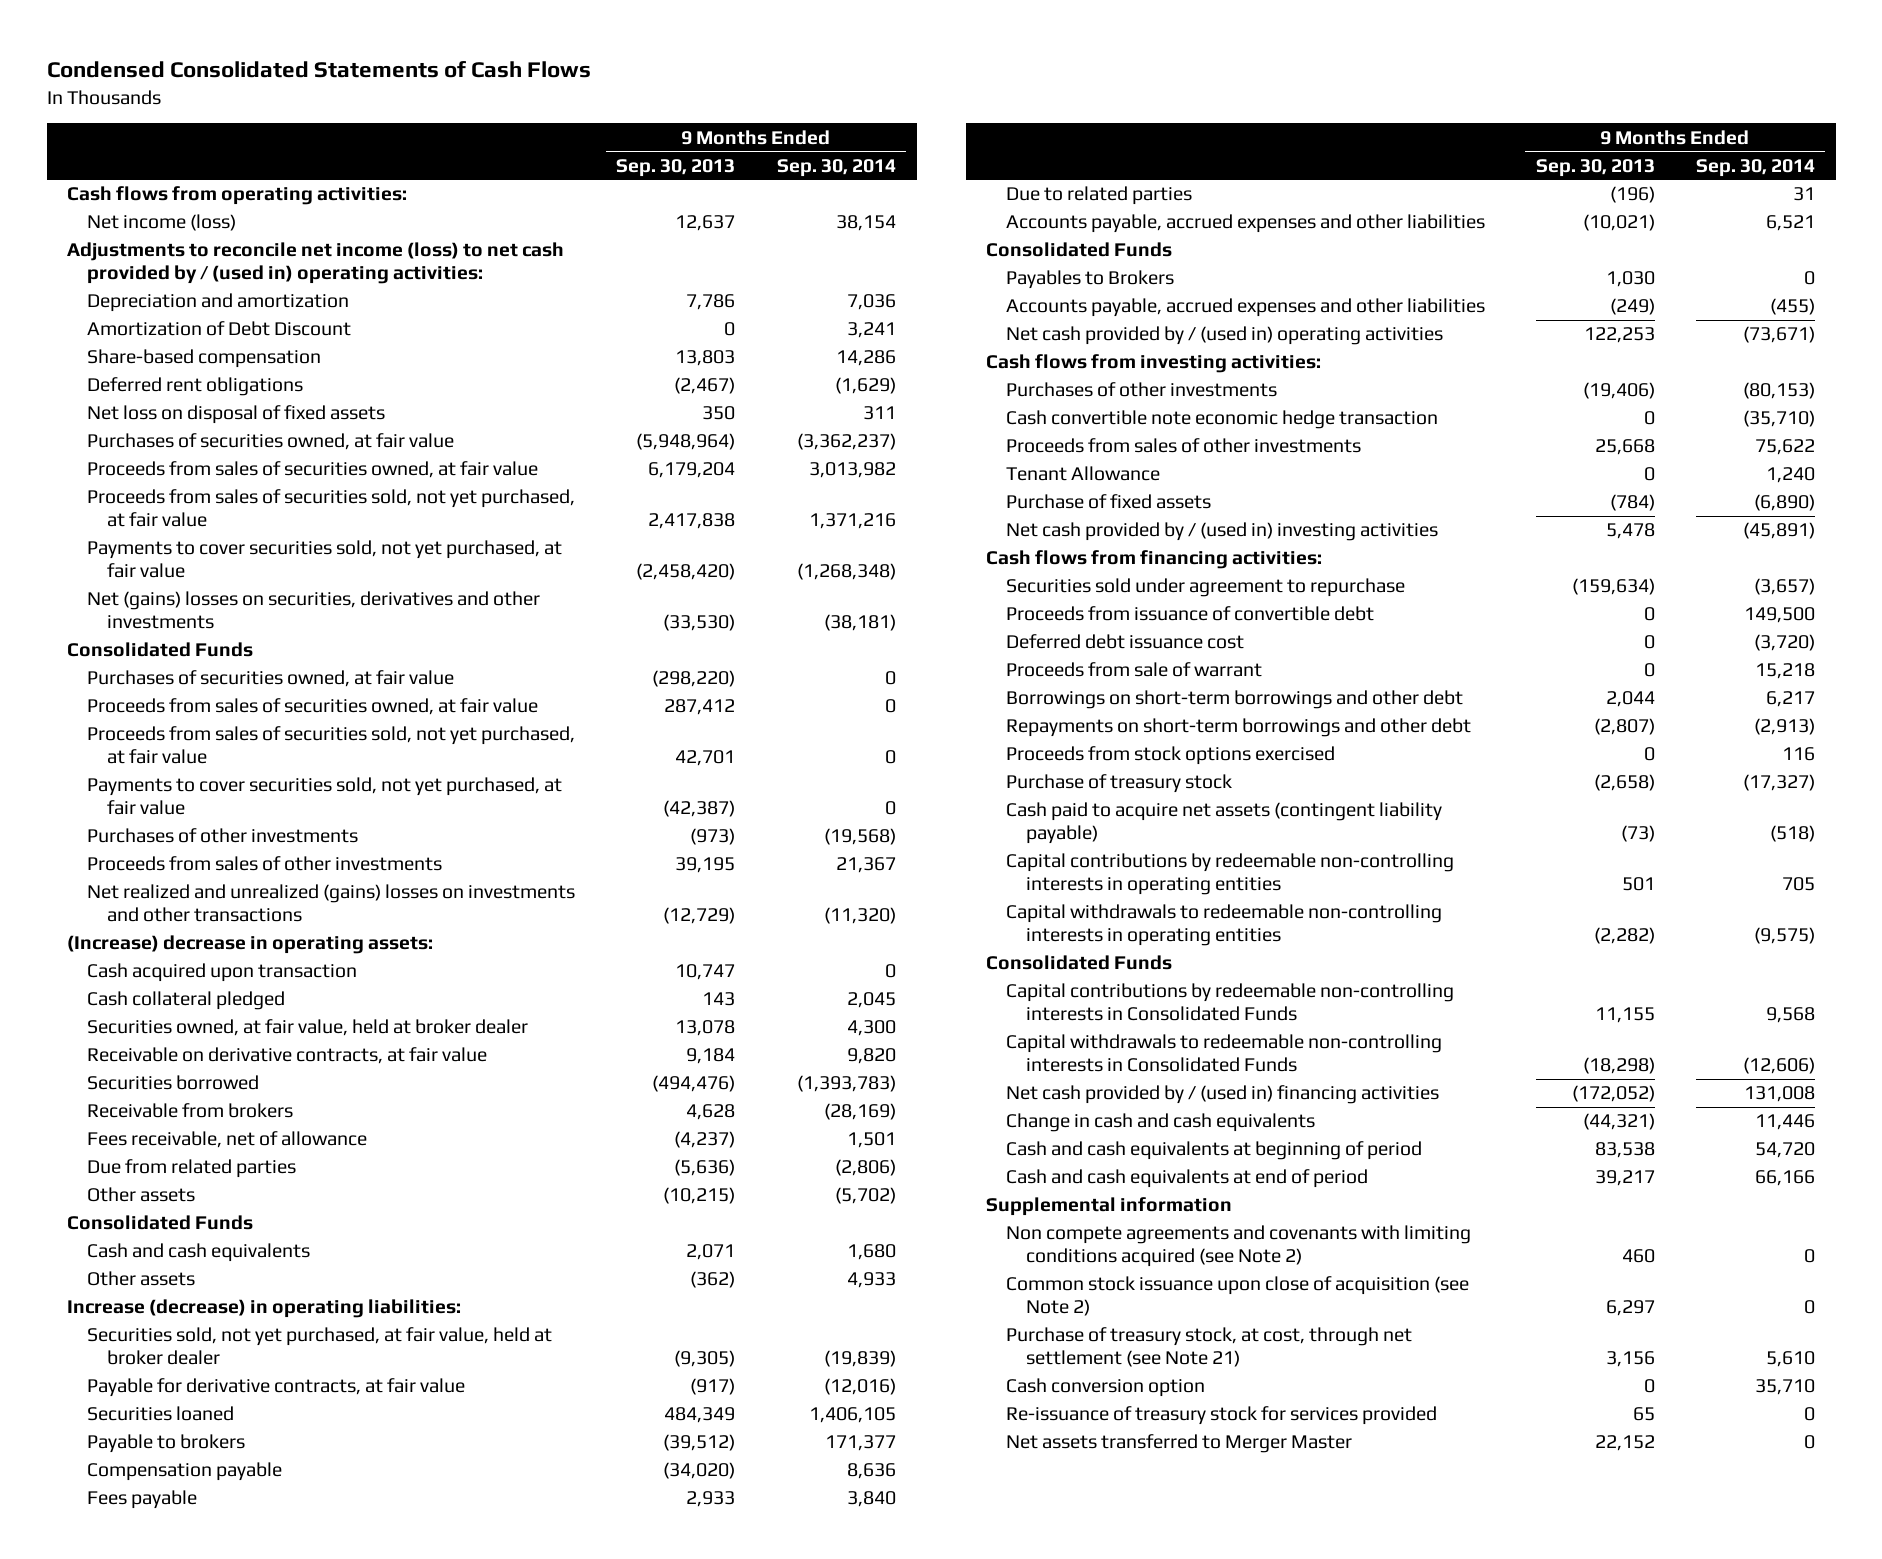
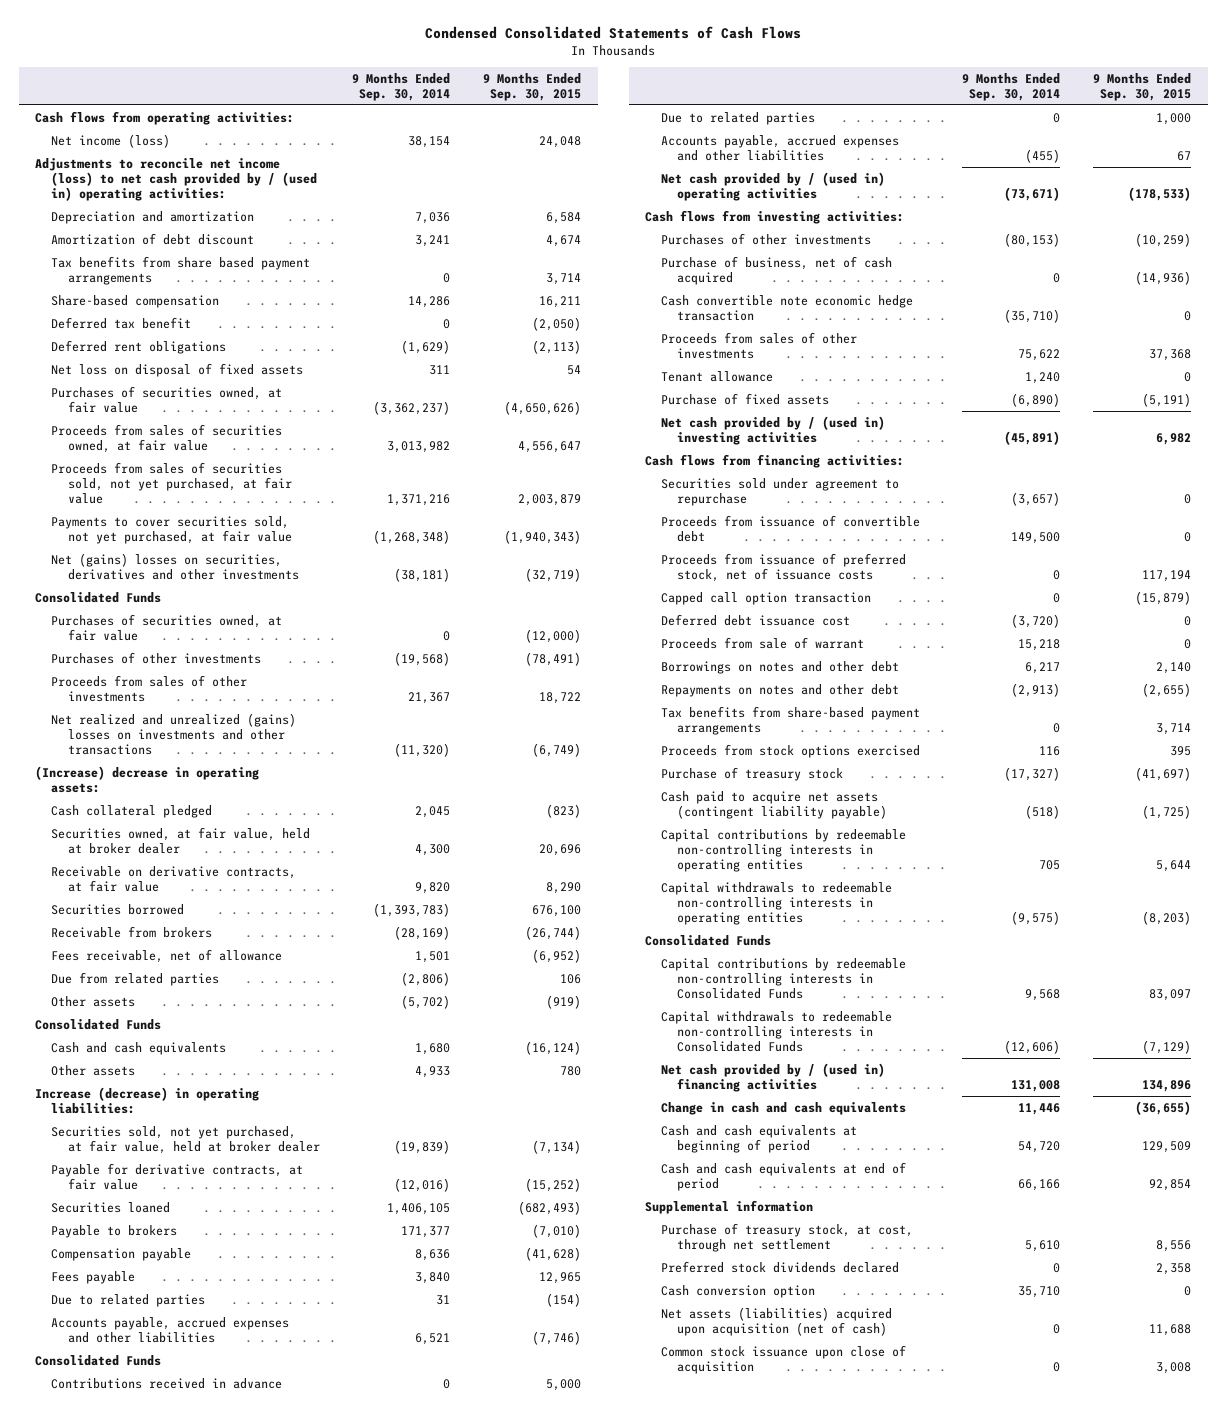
[616,158,736,177] Sep. 30, 2013 -> none
none -> [483,72,582,101] 9 Months Ended Sep. 30, 2015
[87,321,352,337] Amortization of Debt Discount -> [51,232,255,245] Amortization of debt discount
none -> [51,255,311,285] Tax benefits from share based payment arrangements
none -> [51,316,192,329] Deferred tax benefit
[87,698,539,716] Proceeds from sales of securities owned, at fair value -> none
[87,726,576,765] Proceeds from sales of securities sold, not yet purchased, at fair value -> none
[87,777,563,816] Payments to cover securities sold, not yet purchased, at fair value -> none
[87,963,358,983] Cash acquired upon transaction -> none
[1006,270,1175,290] Payables to Brokers -> none
none -> [51,1377,283,1389] Contributions received in advance
none -> [661,111,816,125] Due to related parties
none -> [661,255,893,285] Purchase of business, net of cash acquired
[1006,466,1161,482] Tenant Allowance -> [661,370,774,382] Tenant allowance
none -> [661,552,907,582] Proceeds from issuance of preferred stock, net of issuance costs
none -> [661,591,872,605] Capped call option transaction
[1006,690,1464,710] Borrowings on short-term borrowings and other debt -> [661,660,900,674] Borrowings on notes and other debt
[1006,718,1472,738] Repayments on short-term borrowings and other debt -> [661,683,900,697] Repayments on notes and other debt
none -> [661,705,921,735] Tax benefits from share-based payment arrangements
[1006,1225,1472,1268] Non compete agreements and covenants with limiting conditions acquired (see Note 2) -> none
[1006,1276,1470,1317] Common stock issuance upon close of acquisition (see Note 2) -> none
[1006,1327,1413,1368] Purchase of treasury stock, at cost, through net settlement (see Note 21) -> [661,1222,914,1252] Purchase of treasury stock, at cost, through net settlement
none -> [661,1260,900,1273] Preferred stock dividends declared
[1006,1406,1438,1426] Re-issuance of treasury stock for services provided -> none
[1006,1434,1353,1454] Net assets transferred to Merger Master -> none
none -> [661,1306,893,1336] Net assets (liabilities) acquired upon acquisition (net of cash)
none -> [661,1344,907,1374] Common stock issuance upon close of acquisition

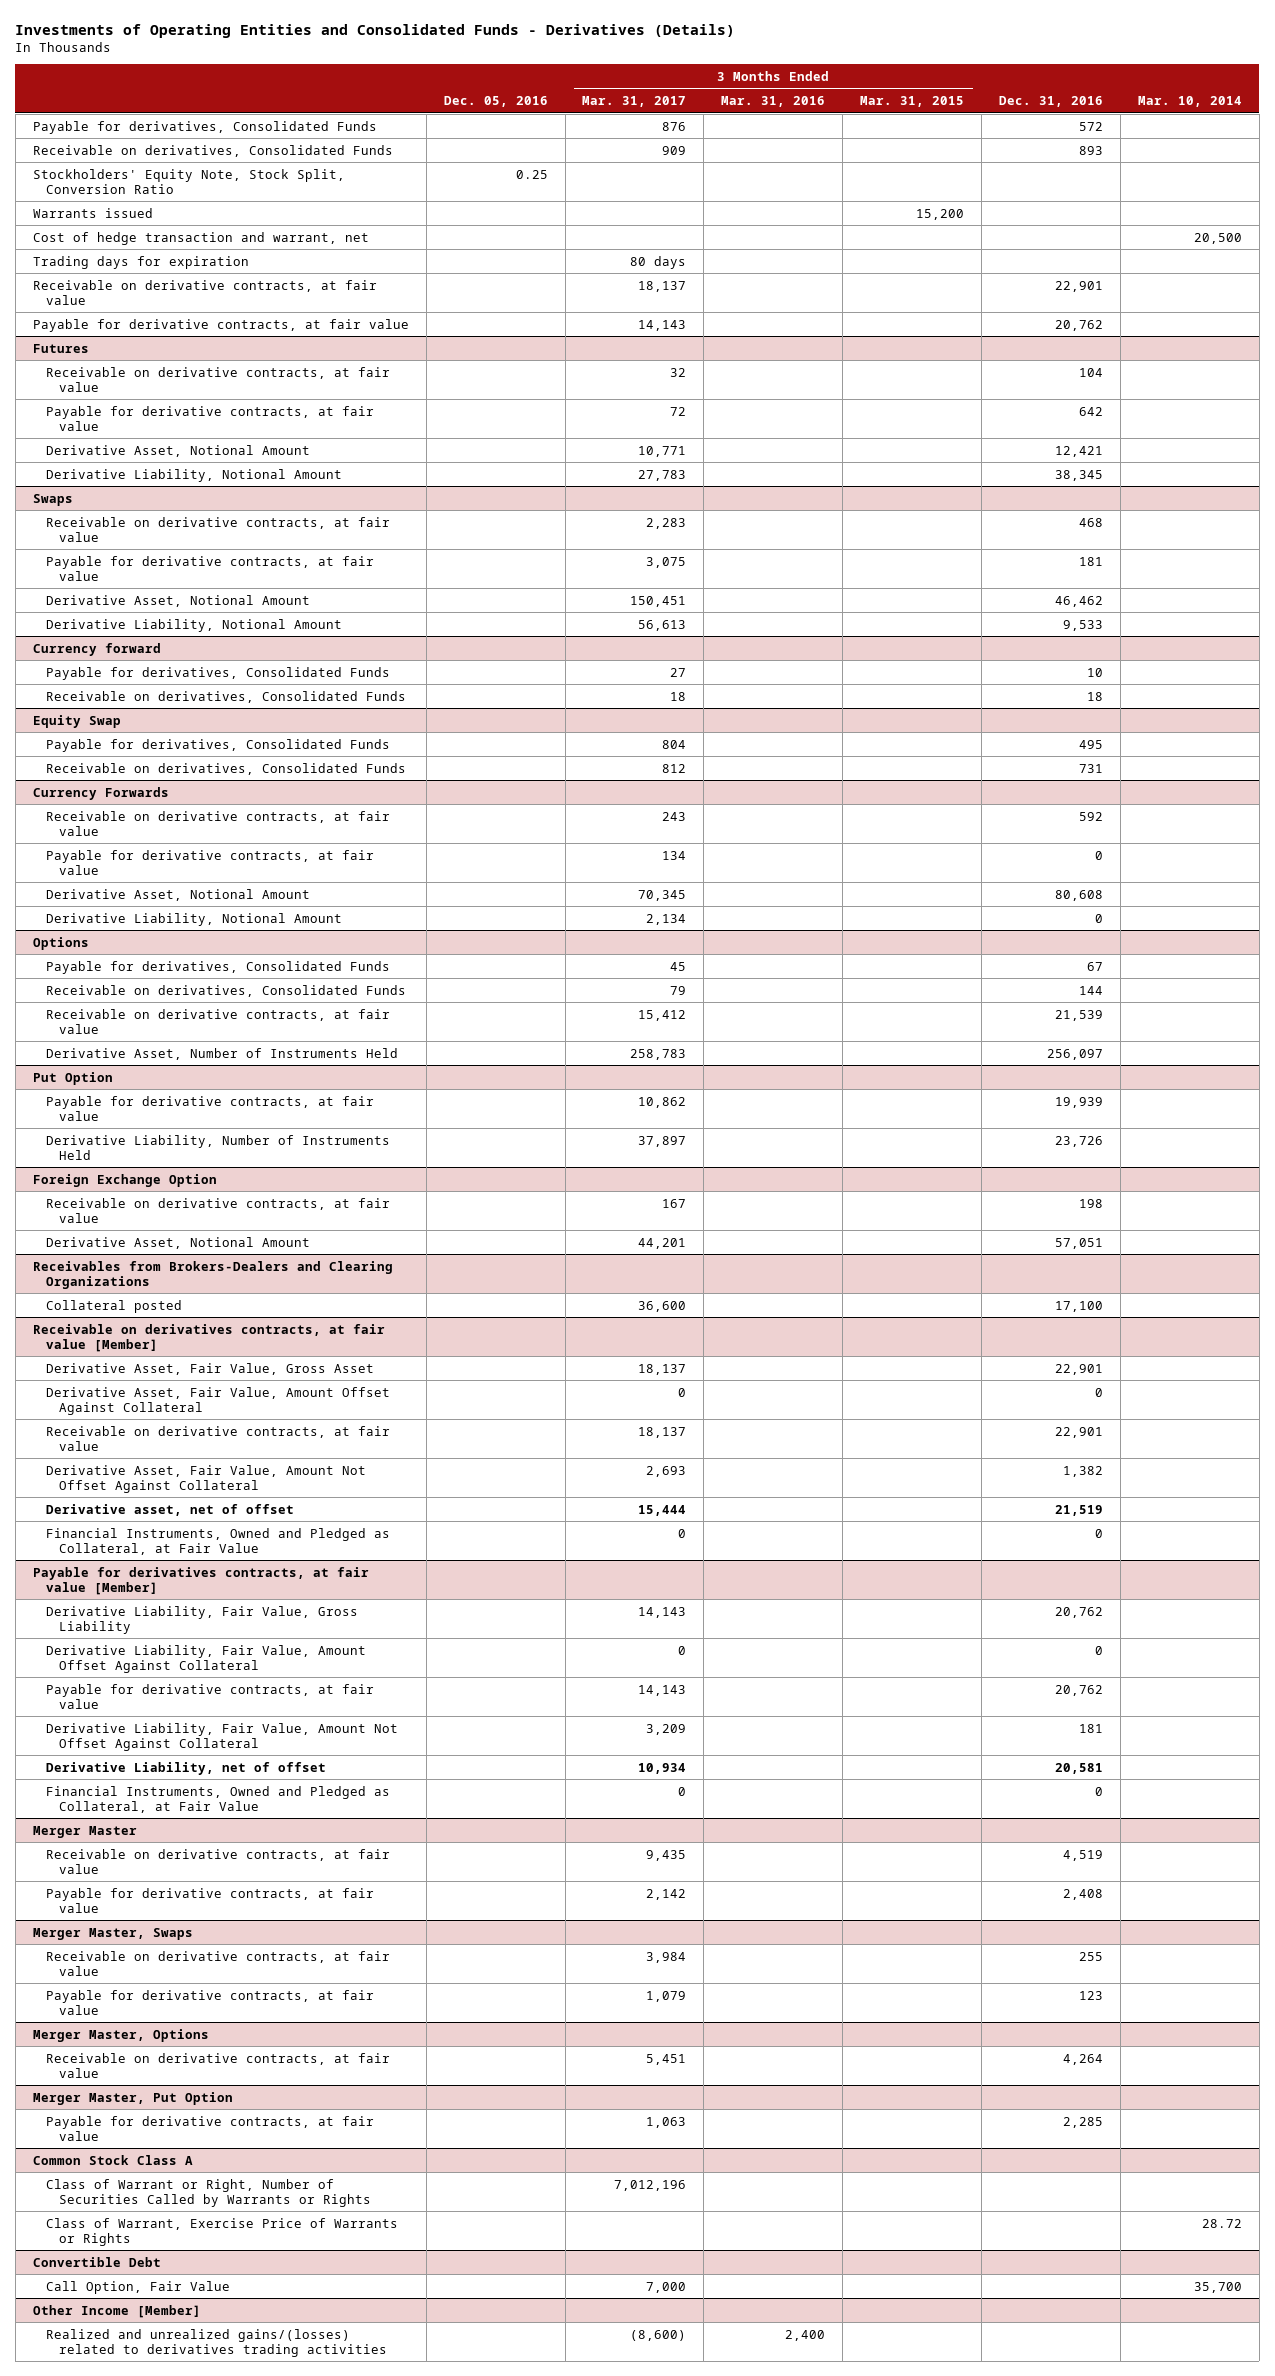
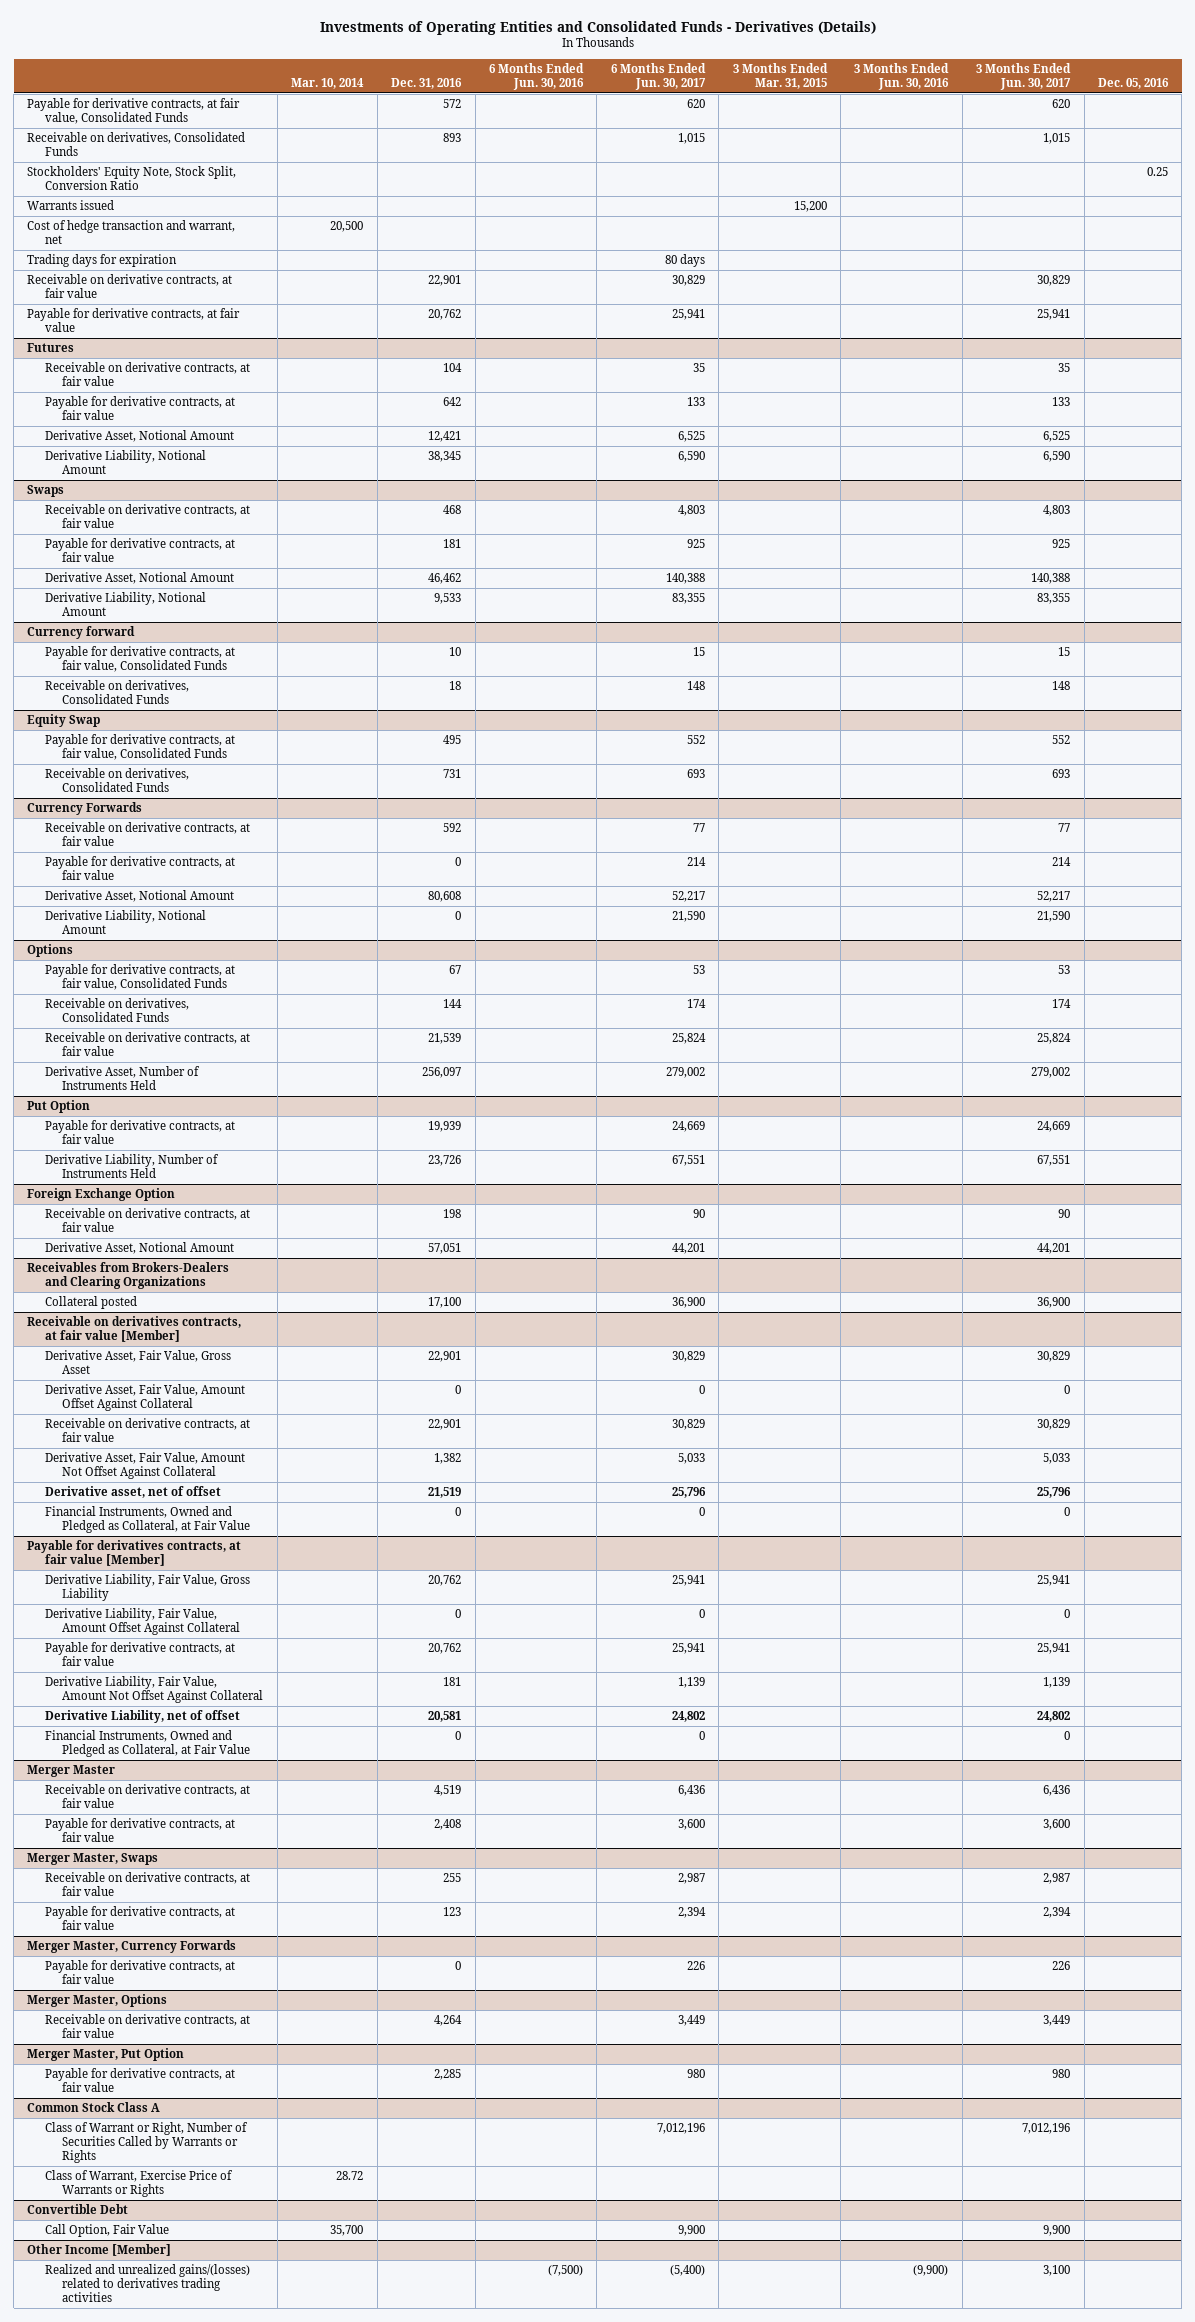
[582,96,687,108] Mar. 31, 2017 -> none
[721,96,826,108] Mar. 31, 2016 -> none
none -> [488,63,584,91] 6 Months Ended Jun. 30, 2016
none -> [610,63,706,91] 6 Months Ended Jun. 30, 2017
none -> [854,63,950,91] 3 Months Ended Jun. 30, 2016
none -> [976,63,1072,91] 3 Months Ended Jun. 30, 2017
[32,120,377,134] Payable for derivatives, Consolidated Funds -> [27,98,241,125] Payable for derivative contracts, at fair value, Consolidated Funds
[45,666,390,680] Payable for derivatives, Consolidated Funds -> [44,646,235,673] Payable for derivative contracts, at fair value, Consolidated Funds
[45,738,390,752] Payable for derivatives, Consolidated Funds -> [44,734,235,761] Payable for derivative contracts, at fair value, Consolidated Funds
[45,960,390,974] Payable for derivatives, Consolidated Funds -> [44,964,235,991] Payable for derivative contracts, at fair value, Consolidated Funds
none -> [27,1940,237,1954] Merger Master, Currency Forwards
none -> [44,1960,235,1985] Payable for derivative contracts, at fair value

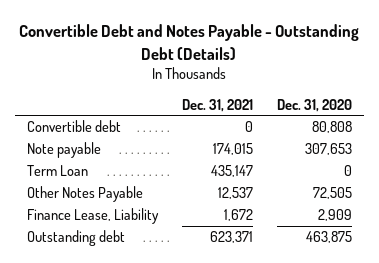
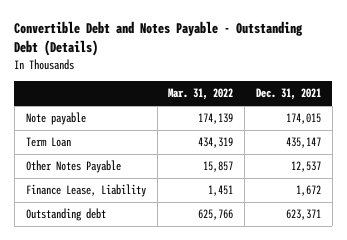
[276,98,352,112] Dec. 31, 2020 -> none
none -> [168,88,234,101] Mar. 31, 2022
[26,120,121,133] Convertible debt -> none

